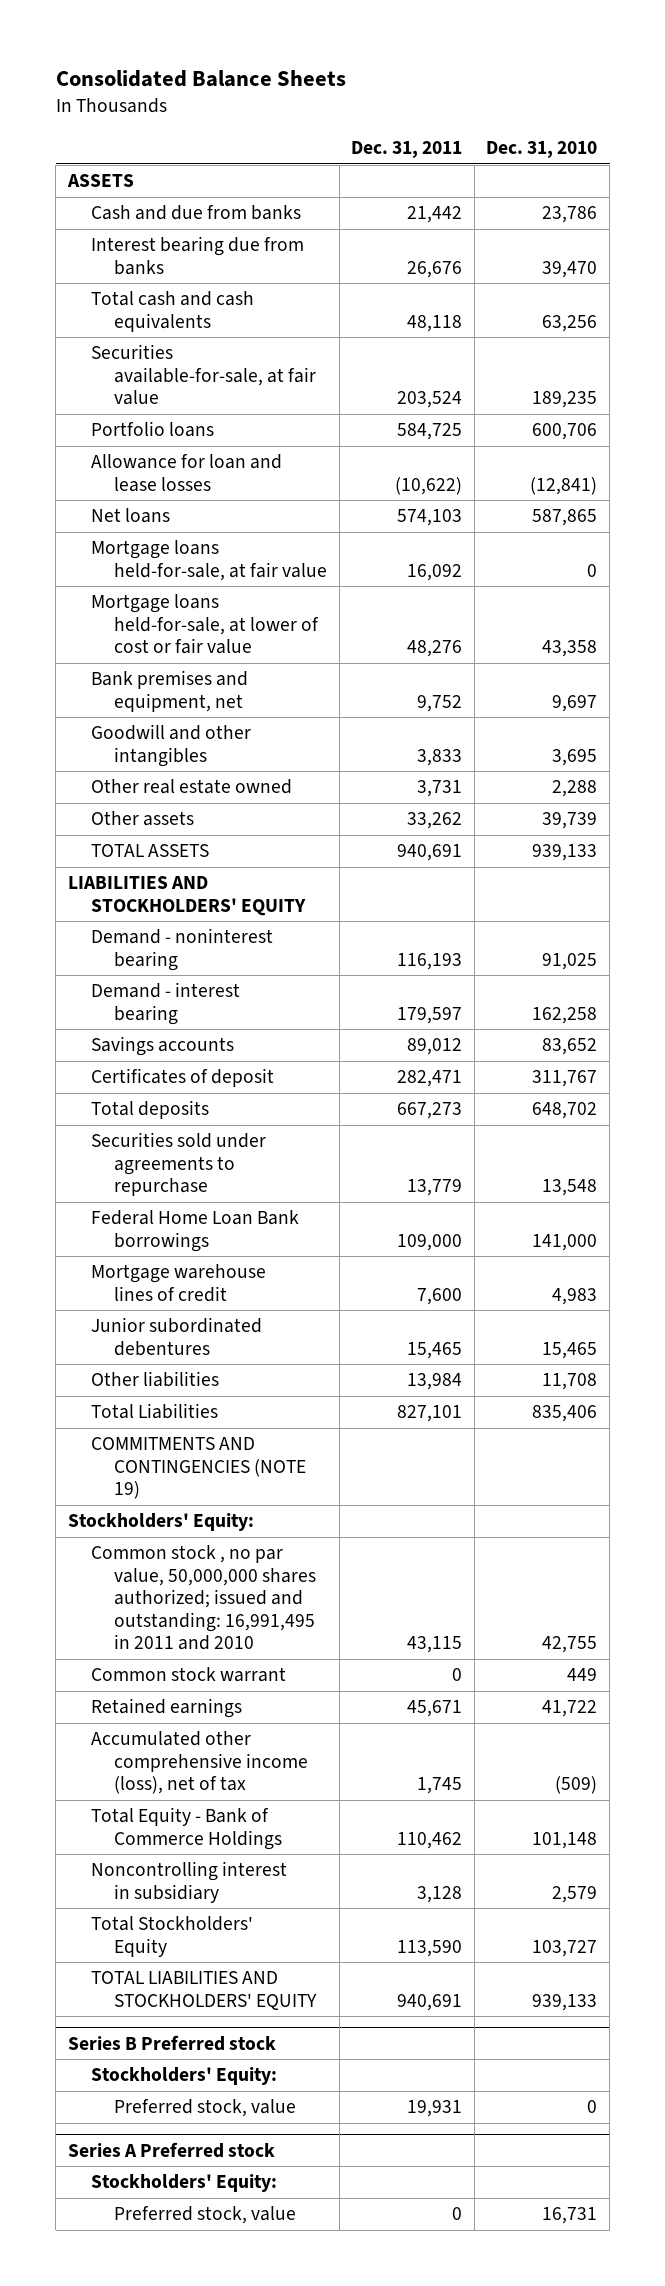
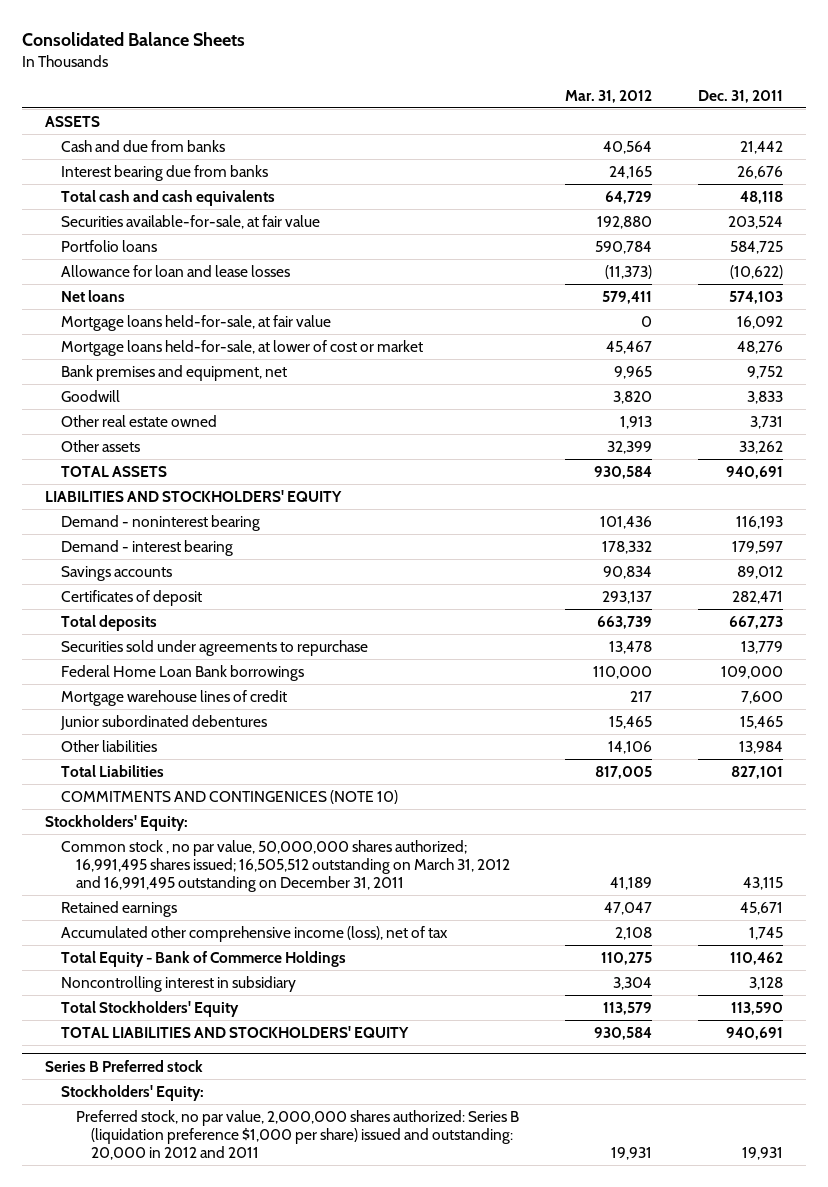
[486,141,598,159] Dec. 31, 2010 -> none
none -> [564,89,652,103] Mar. 31, 2012
[90,594,319,655] Mortgage loans held-for-sale, at lower of cost or fair value -> [60,339,423,356] Mortgage loans held-for-sale, at lower of cost or market
[90,724,251,767] Goodwill and other intangibles -> [60,389,120,402] Goodwill
[90,1437,306,1500] COMMITMENTS AND CONTINGENCIES (NOTE 19) -> [60,789,398,804] COMMITMENTS AND CONTINGENICES (NOTE 10)
[90,1667,286,1683] Common stock warrant -> none
[90,1545,316,1650] Common stock , no par value, 50,000,000 shares authorized; issued and outstanding: 16,991,495 in 2011 and 2010 -> [60,839,511,892] Common stock , no par value, 50,000,000 shares authorized; 16,991,495 shares issued; 16,505,512 outstanding on March 31, 2012 and 16,991,495 outstanding on December 31, 2011
[68,2141,276,2158] Series A Preferred stock -> none
[90,2174,277,2193] Stockholders' Equity: -> none
[113,2206,296,2225] Preferred stock, value -> none
[113,2099,296,2118] Preferred stock, value -> [76,1109,520,1160] Preferred stock, no par value, 2,000,000 shares authorized: Series B (liquidation preference $1,000 per share) issued and outstanding: 20,000 in 2012 and 2011

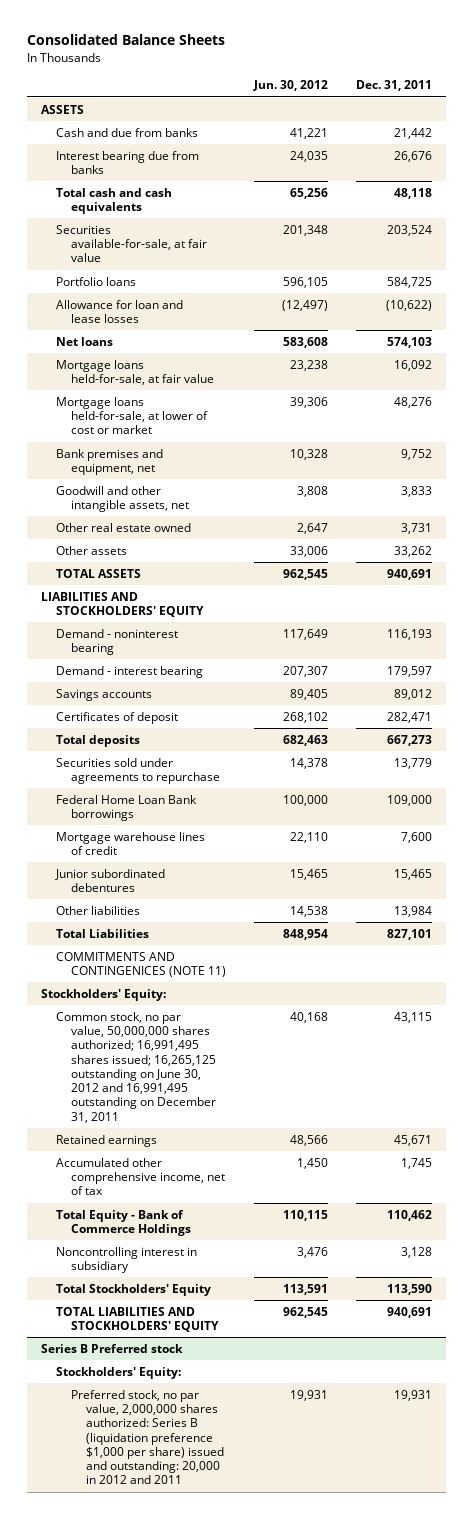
[564,89,652,103] Mar. 31, 2012 -> none
none -> [252,80,328,92] Jun. 30, 2012
[60,389,120,402] Goodwill -> [55,485,190,513] Goodwill and other intangible assets, net
[60,789,398,804] COMMITMENTS AND CONTINGENICES (NOTE 10) -> [55,951,227,978] COMMITMENTS AND CONTINGENICES (NOTE 11)
[60,839,511,892] Common stock , no par value, 50,000,000 shares authorized; 16,991,495 shares issued; 16,505,512 outstanding on March 31, 2012 and 16,991,495 outstanding on December 31, 2011 -> [55,1011,217,1123] Common stock, no par value, 50,000,000 shares authorized; 16,991,495 shares issued; 16,265,125 outstanding on June 30, 2012 and 16,991,495 outstanding on December 31, 2011
[60,925,448,942] Accumulated other comprehensive income (loss), net of tax -> [55,1157,226,1196] Accumulated other comprehensive income, net of tax

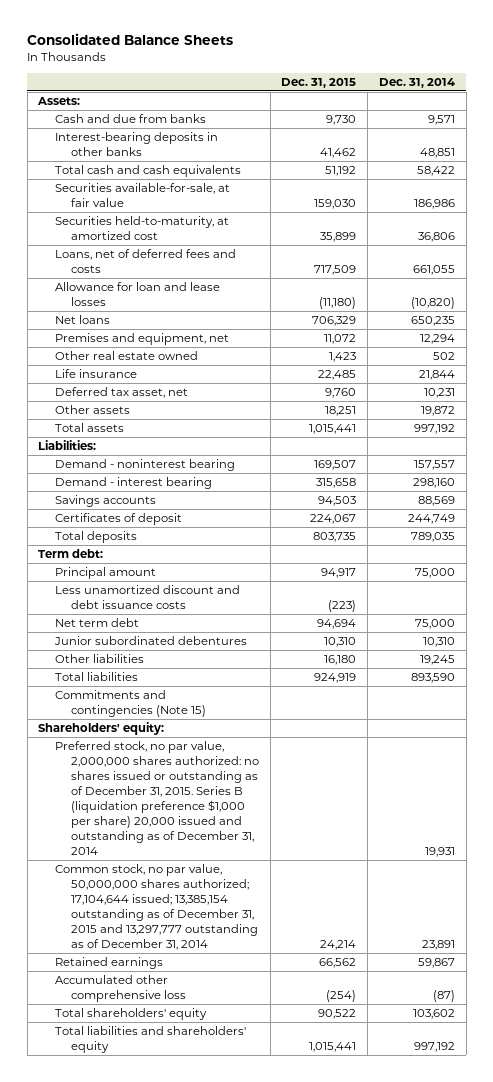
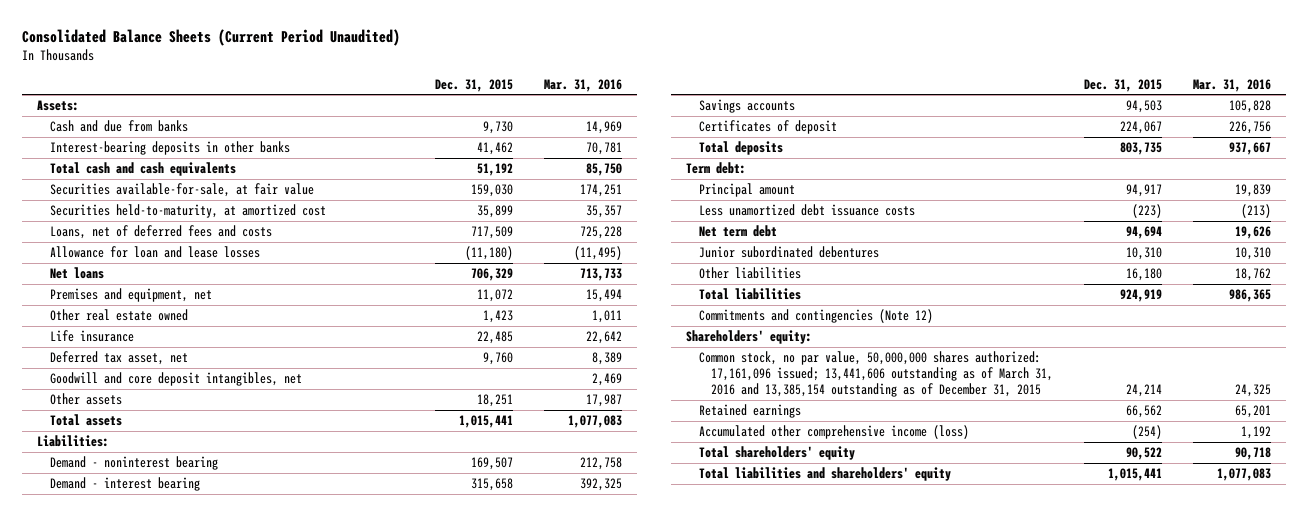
[27,33,234,46] Consolidated Balance Sheets -> [21,29,400,47] Consolidated Balance Sheets (Current Period Unaudited)
[378,78,455,89] Dec. 31, 2014 -> none
none -> [543,78,622,92] Mar. 31, 2016
none -> [49,372,302,387] Goodwill and core deposit intangibles, net
[54,585,240,609] Less unamortized discount and debt issuance costs -> [698,204,915,217] Less unamortized debt issuance costs
[54,690,206,717] Commitments and contingencies (Note 15) -> [698,309,933,324] Commitments and contingencies (Note 12)
[54,741,259,855] Preferred stock, no par value, 2,000,000 shares authorized: no shares issued or outstanding as of December 31, 2015. Series B (liquidation preference $1,000 per share) 20,000 issued and outstanding as of December 31, 2014 -> none
[54,864,258,950] Common stock, no par value, 50,000,000 shares authorized; 17,104,644 issued; 13,385,154 outstanding as of December 31, 2015 and 13,297,777 outstanding as of December 31, 2014 -> [698,351,1054,398] Common stock, no par value, 50,000,000 shares authorized: 17,161,096 issued; 13,441,606 outstanding as of March 31, 2016 and 13,385,154 outstanding as of December 31, 2015
[54,975,186,1002] Accumulated other comprehensive loss -> [698,425,969,440] Accumulated other comprehensive income (loss)

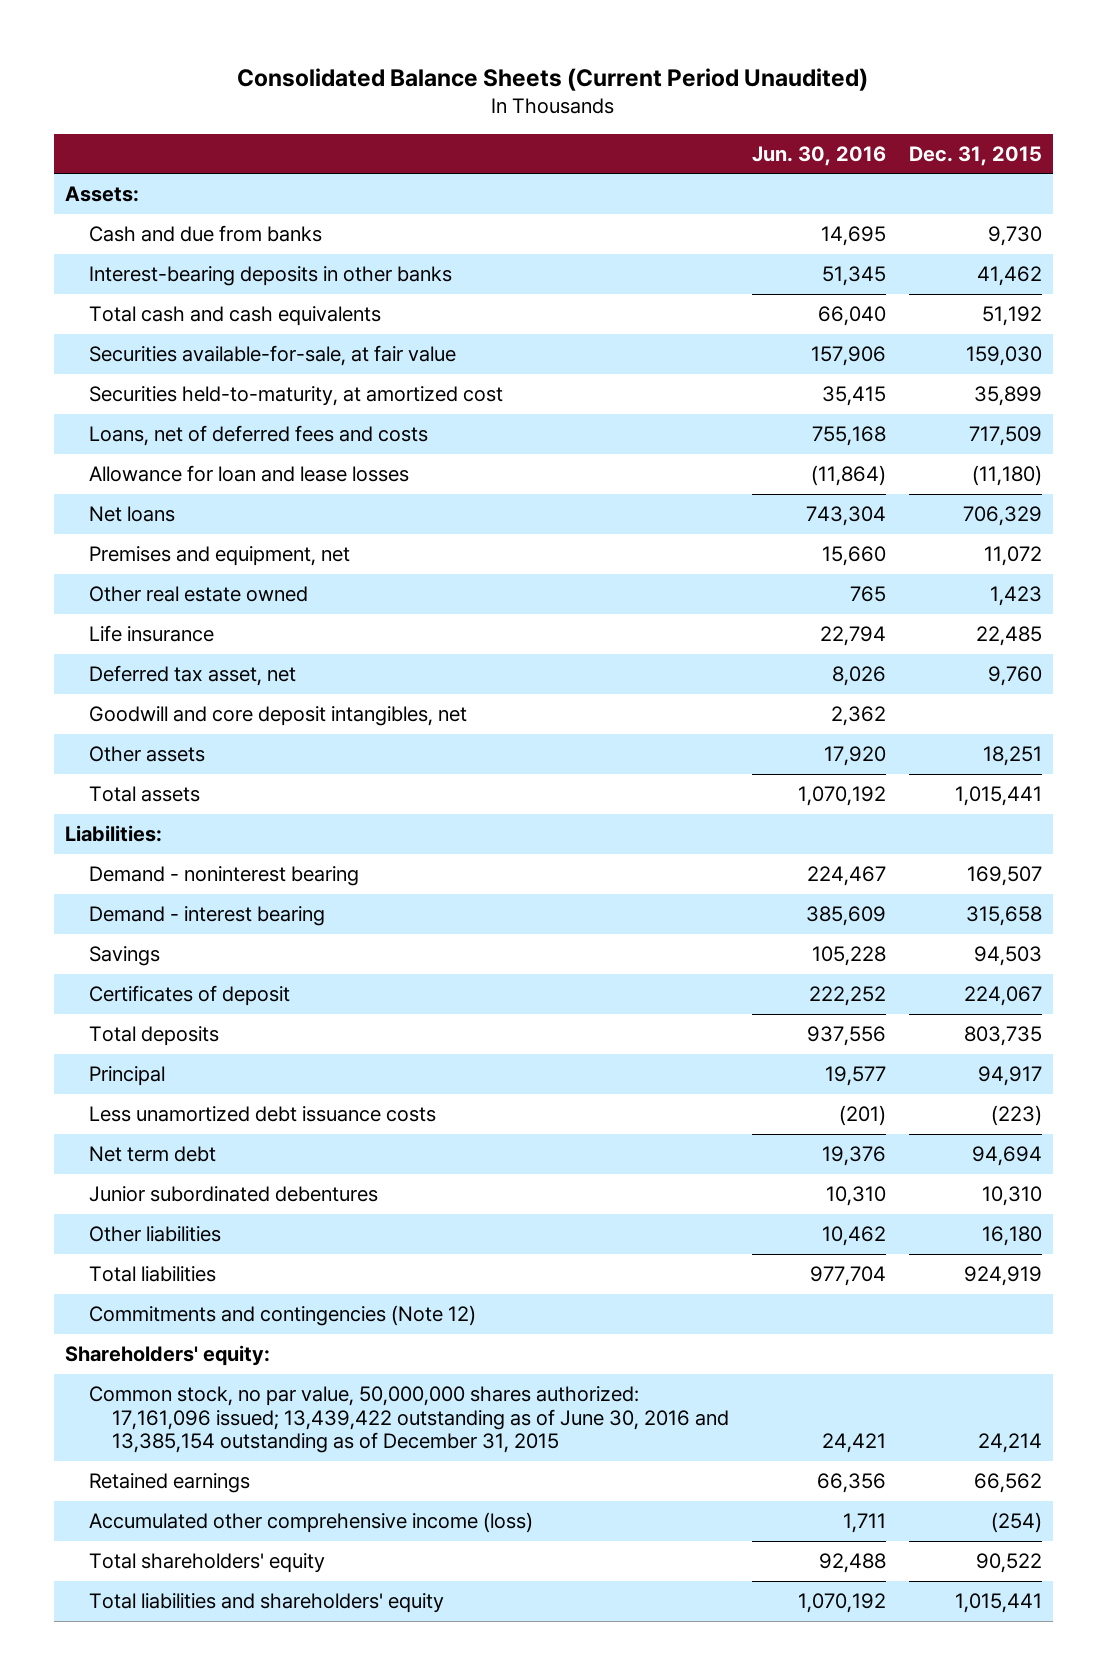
[543,78,622,92] Mar. 31, 2016 -> none
none -> [751,145,886,166] Jun. 30, 2016
[698,99,795,114] Savings accounts -> [88,946,160,967] Savings
[686,162,747,175] Term debt: -> none
[698,183,795,198] Principal amount -> [88,1066,165,1087] Principal
[698,351,1054,398] Common stock, no par value, 50,000,000 shares authorized: 17,161,096 issued; 13,441,606 outstanding as of March 31, 2016 and 13,385,154 outstanding as of December 31, 2015 -> [88,1386,730,1454] Common stock, no par value, 50,000,000 shares authorized: 17,161,096 issued; 13,439,422 outstanding as of June 30, 2016 and 13,385,154 outstanding as of December 31, 2015

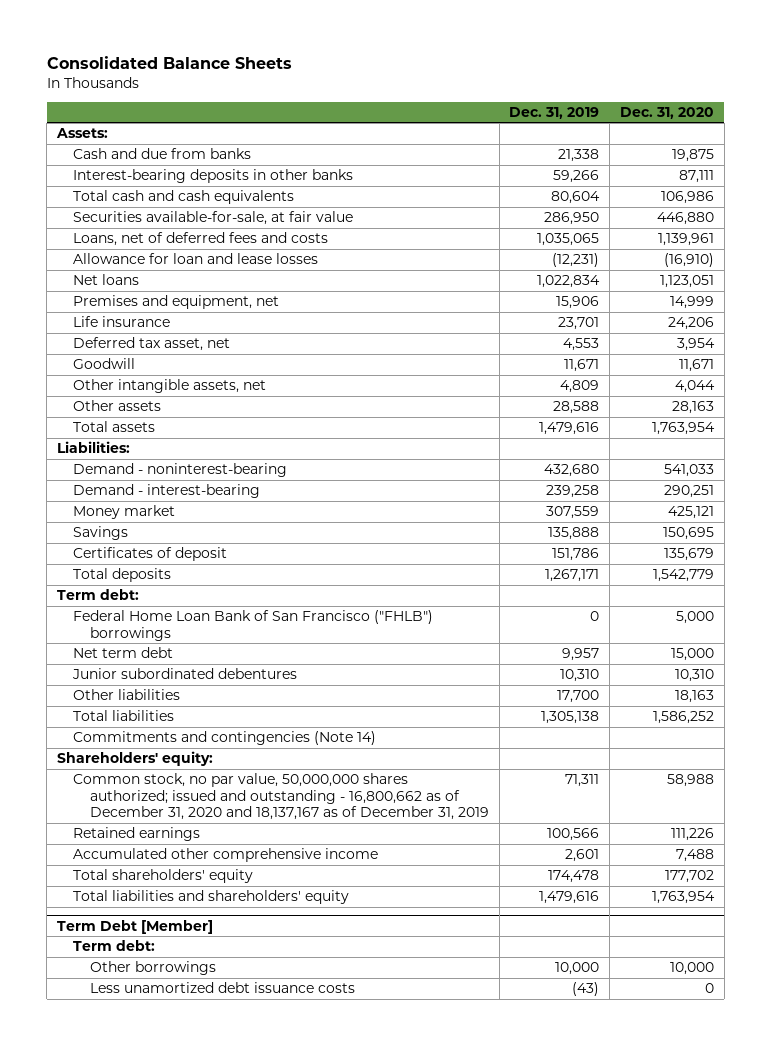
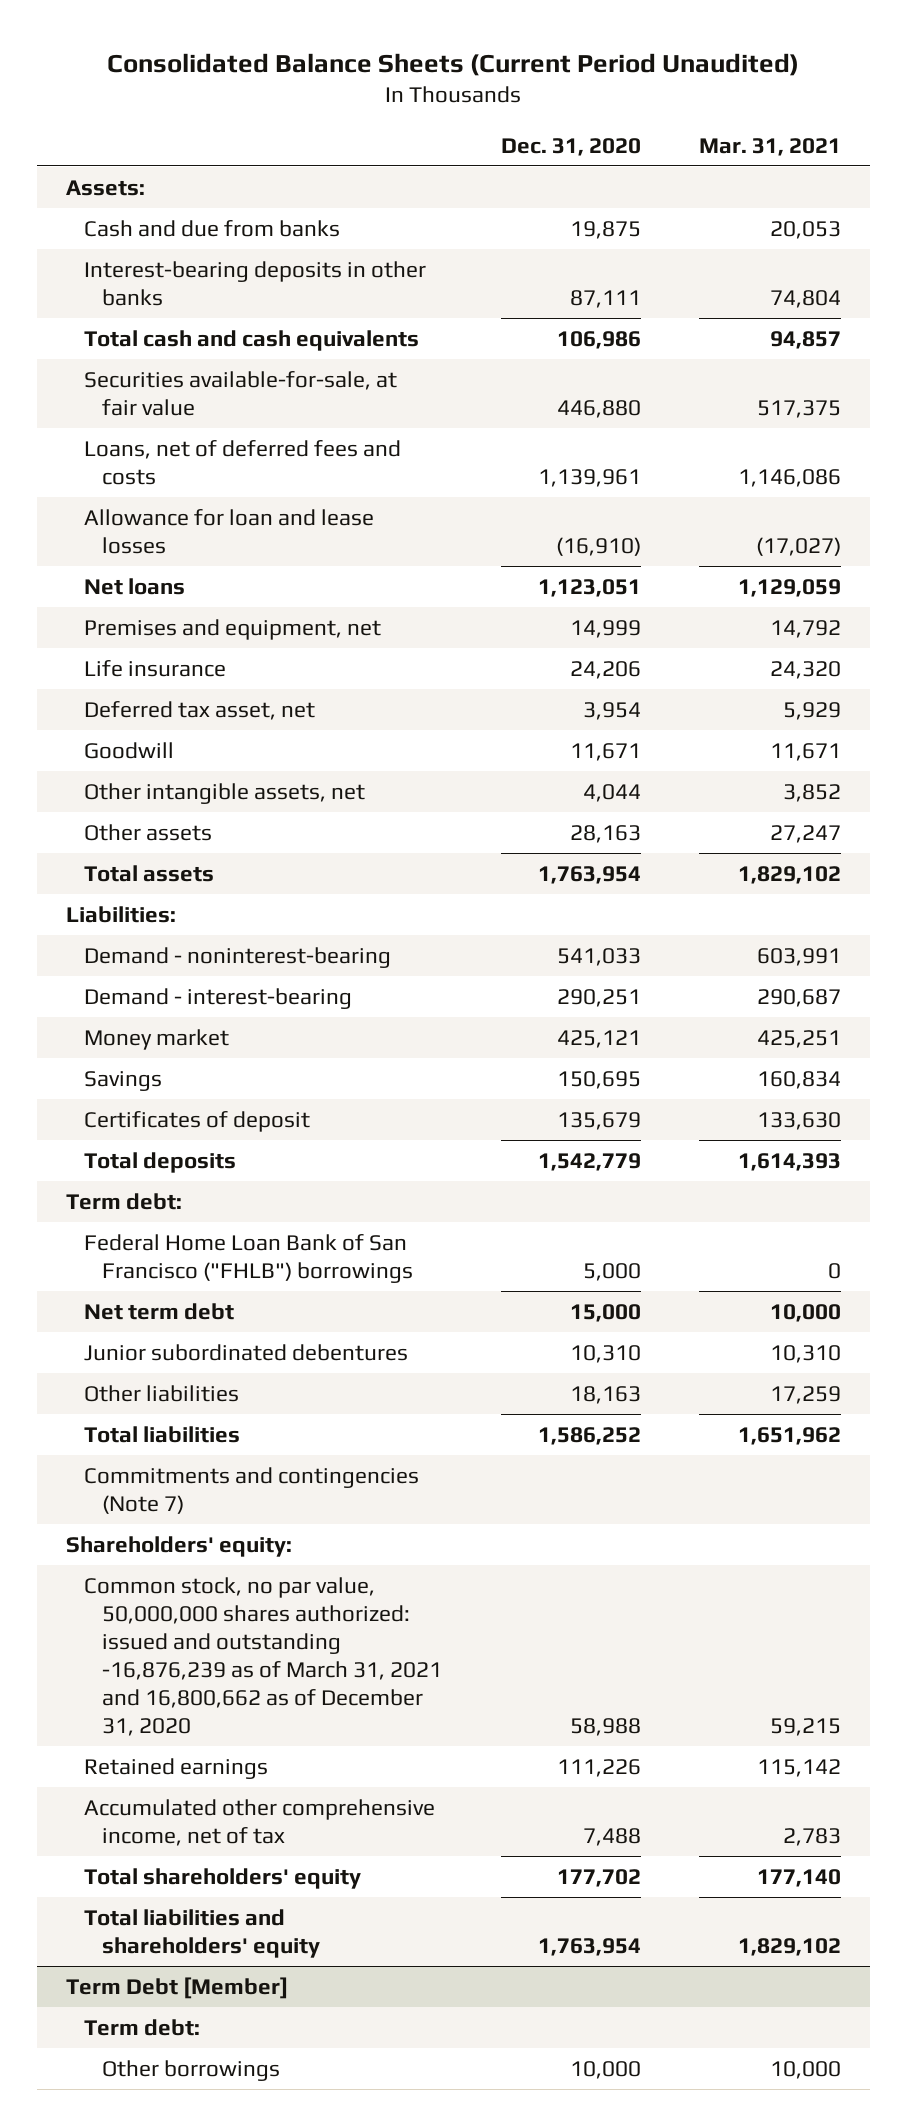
[46,55,292,69] Consolidated Balance Sheets -> [107,52,800,76] Consolidated Balance Sheets (Current Period Unaudited)
[509,106,600,119] Dec. 31, 2019 -> none
none -> [698,137,841,156] Mar. 31, 2021
[73,731,377,746] Commitments and contingencies (Note 14) -> [84,1466,420,1514] Commitments and contingencies (Note 7)
[73,773,489,821] Common stock, no par value, 50,000,000 shares authorized; issued and outstanding - 16,800,662 as of December 31, 2020 and 18,137,167 as of December 31, 2019 -> [84,1576,443,1737] Common stock, no par value, 50,000,000 shares authorized: issued and outstanding -16,876,239 as of March 31, 2021 and 16,800,662 as of December 31, 2020
[73,848,379,863] Accumulated other comprehensive income -> [84,1798,436,1846] Accumulated other comprehensive income, net of tax
[89,982,355,994] Less unamortized debt issuance costs -> none

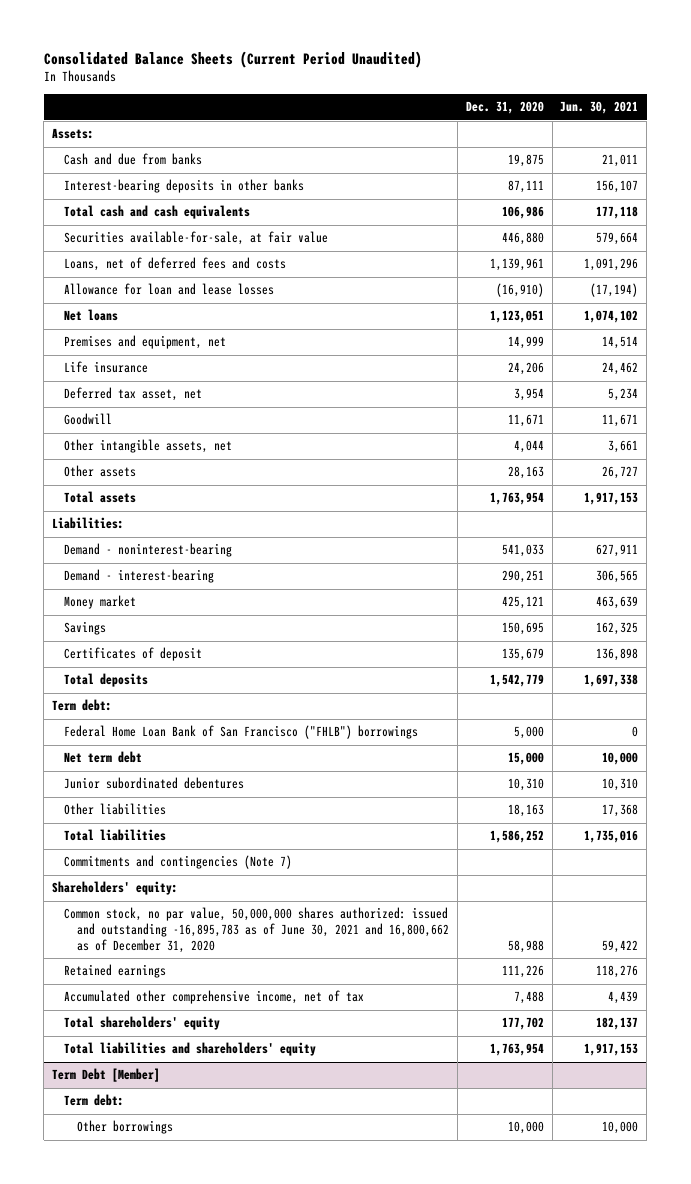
[698,137,841,156] Mar. 31, 2021 -> none
none -> [560,101,639,115] Jun. 30, 2021
[84,1576,443,1737] Common stock, no par value, 50,000,000 shares authorized: issued and outstanding -16,876,239 as of March 31, 2021 and 16,800,662 as of December 31, 2020 -> [64,907,449,953] Common stock, no par value, 50,000,000 shares authorized: issued and outstanding -16,895,783 as of June 30, 2021 and 16,800,662 as of December 31, 2020

